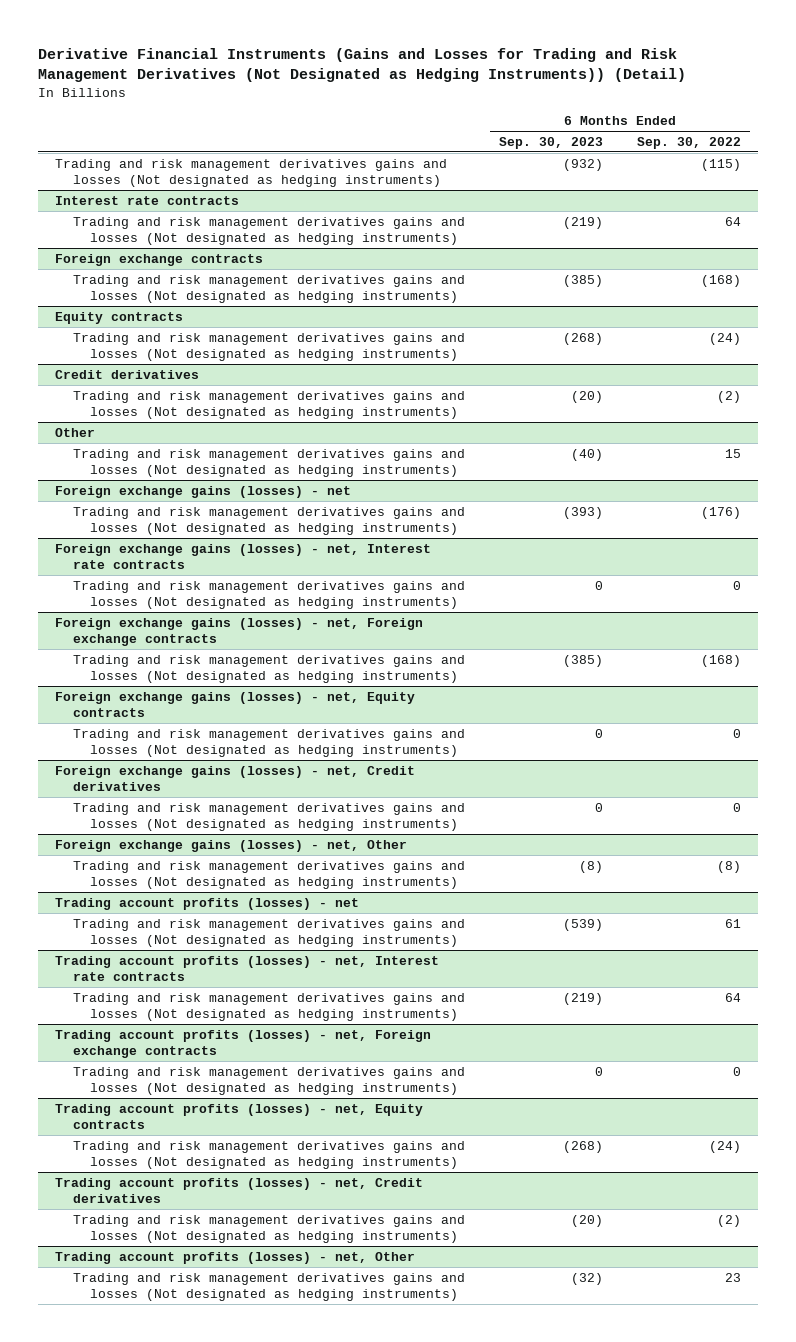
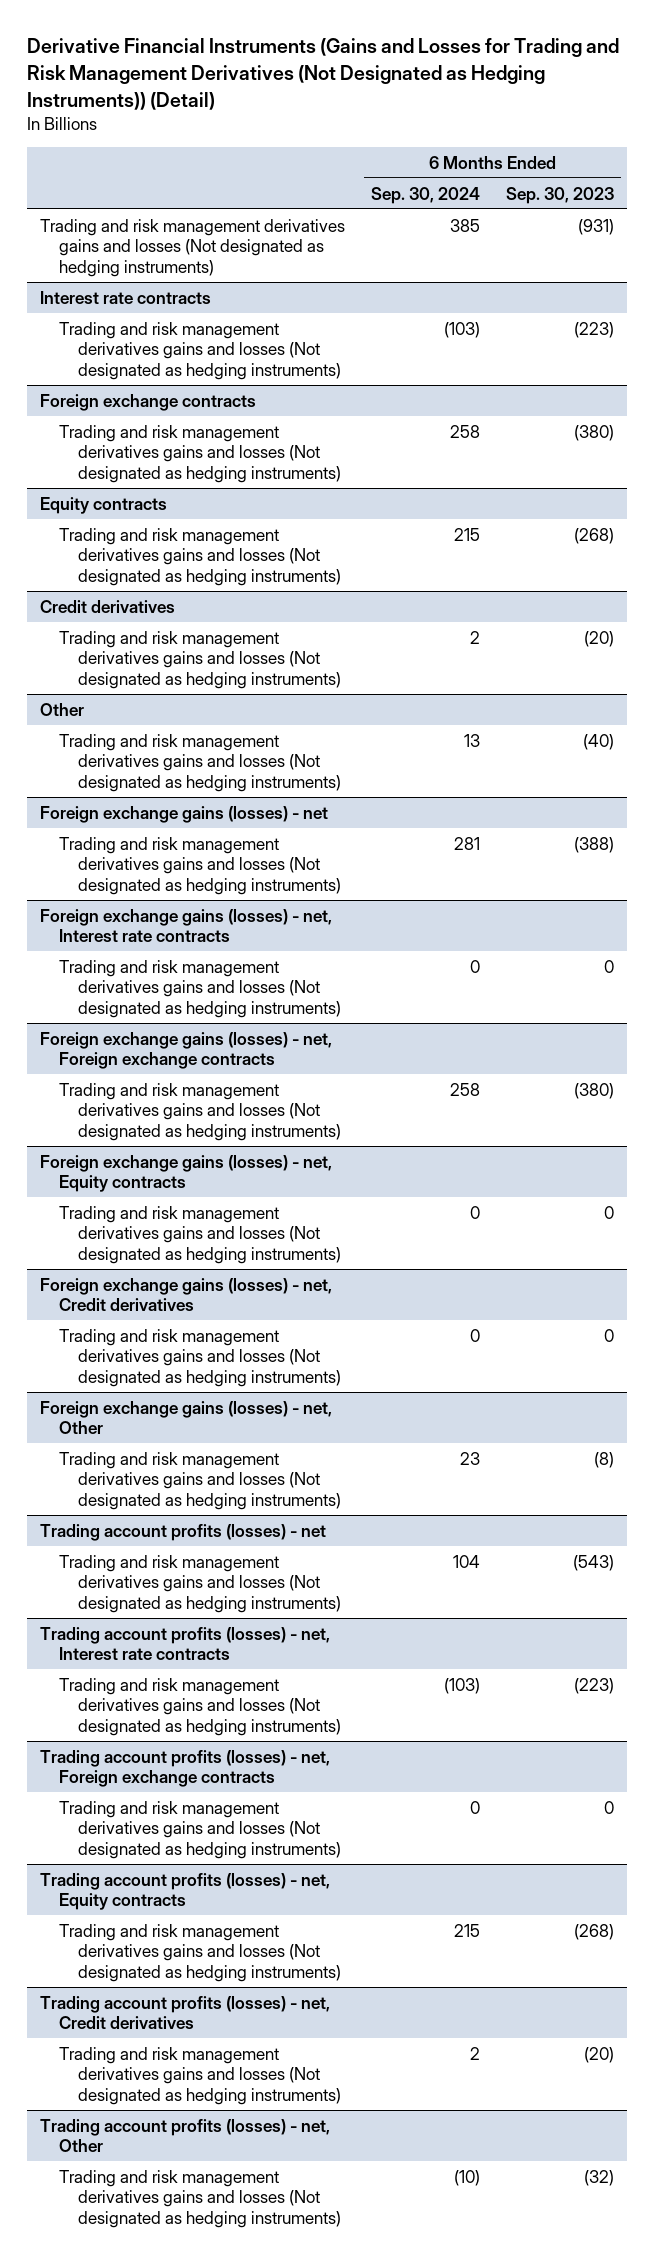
[637,136,742,149] Sep. 30, 2022 -> none
none -> [370,186,480,204] Sep. 30, 2024
[562,158,603,171] (932) -> [578,218,615,235] (931)
[562,216,603,229] (219) -> [574,321,615,338] (223)
[562,274,603,287] (385) -> [574,424,615,441] (380)
[562,506,603,519] (393) -> [574,836,615,853] (388)
[562,654,603,667] (385) -> [574,1082,615,1099] (380)
[562,918,603,931] (539) -> [573,1554,615,1571] (543)
[562,992,603,1005] (219) -> [574,1677,615,1694] (223)

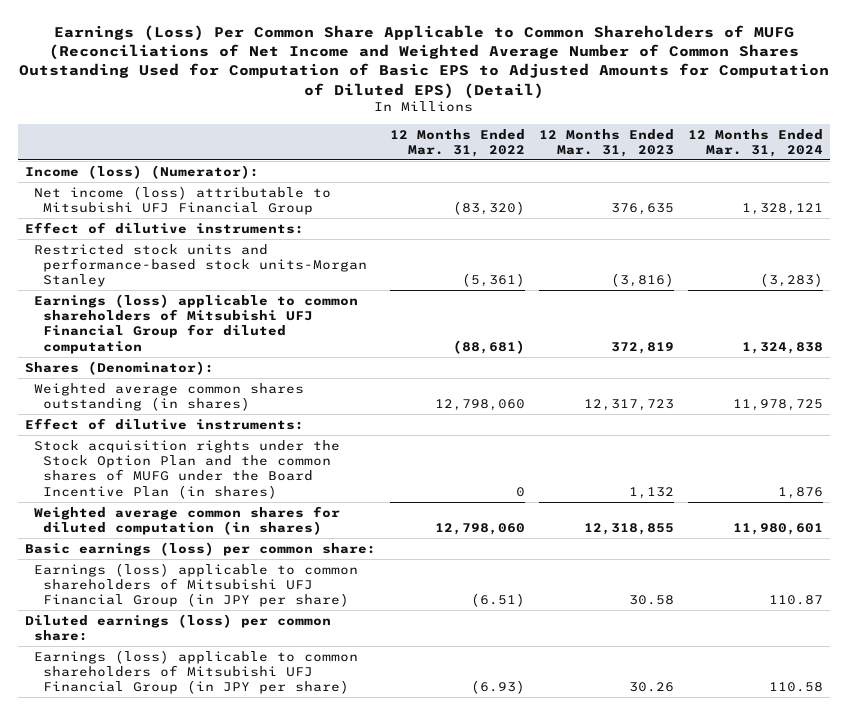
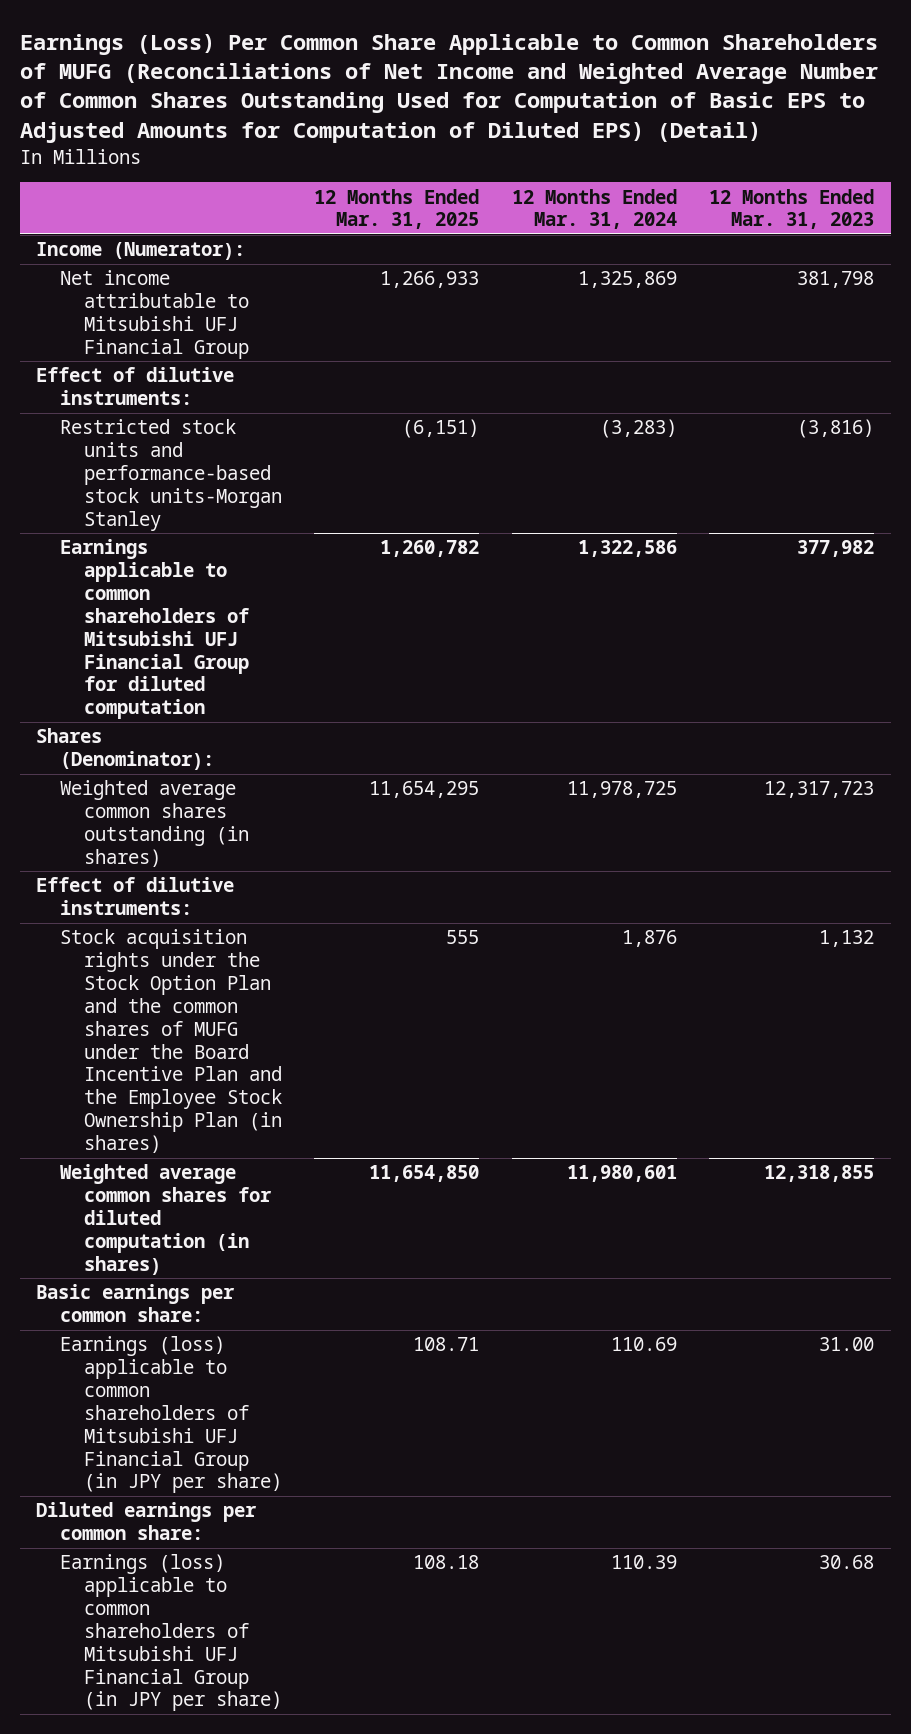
[389,128,525,157] 12 Months Ended Mar. 31, 2022 -> none
none -> [314,188,480,230] 12 Months Ended Mar. 31, 2025
[24,164,259,179] Income (loss) (Numerator): -> [36,242,246,261] Income (Numerator):
[33,185,331,216] Net income (loss) attributable to Mitsubishi UFJ Financial Group -> [60,270,249,359] Net income attributable to Mitsubishi UFJ Financial Group
[610,203,674,216] 376,635 -> [797,271,875,289] 381,798
[741,203,823,216] 1,328,121 -> [577,271,677,289] 1,325,869
[33,293,358,354] Earnings (loss) applicable to common shareholders of Mitsubishi UFJ Financial Group for diluted computation -> [60,539,250,720] Earnings applicable to common shareholders of Mitsubishi UFJ Financial Group for diluted computation
[610,341,674,354] 372,819 -> [797,540,875,558] 377,982
[741,341,823,354] 1,324,838 -> [577,540,677,558] 1,322,586
[33,439,340,499] Stock acquisition rights under the Stock Option Plan and the common shares of MUFG under the Board Incentive Plan (in shares) -> [60,929,282,1154] Stock acquisition rights under the Stock Option Plan and the common shares of MUFG under the Board Incentive Plan and the Employee Stock Ownership Plan (in shares)
[24,541,376,556] Basic earnings (loss) per common share: -> [36,1284,236,1323] Basic earnings per common share:
[628,595,674,606] 30.58 -> [819,1337,875,1352] 31.00
[768,595,823,606] 110.87 -> [610,1337,677,1352] 110.69
[24,613,331,642] Diluted earnings (loss) per common share: -> [36,1502,258,1541] Diluted earnings per common share:
[628,682,674,693] 30.26 -> [819,1555,875,1570] 30.68
[768,682,823,693] 110.58 -> [610,1555,677,1570] 110.39

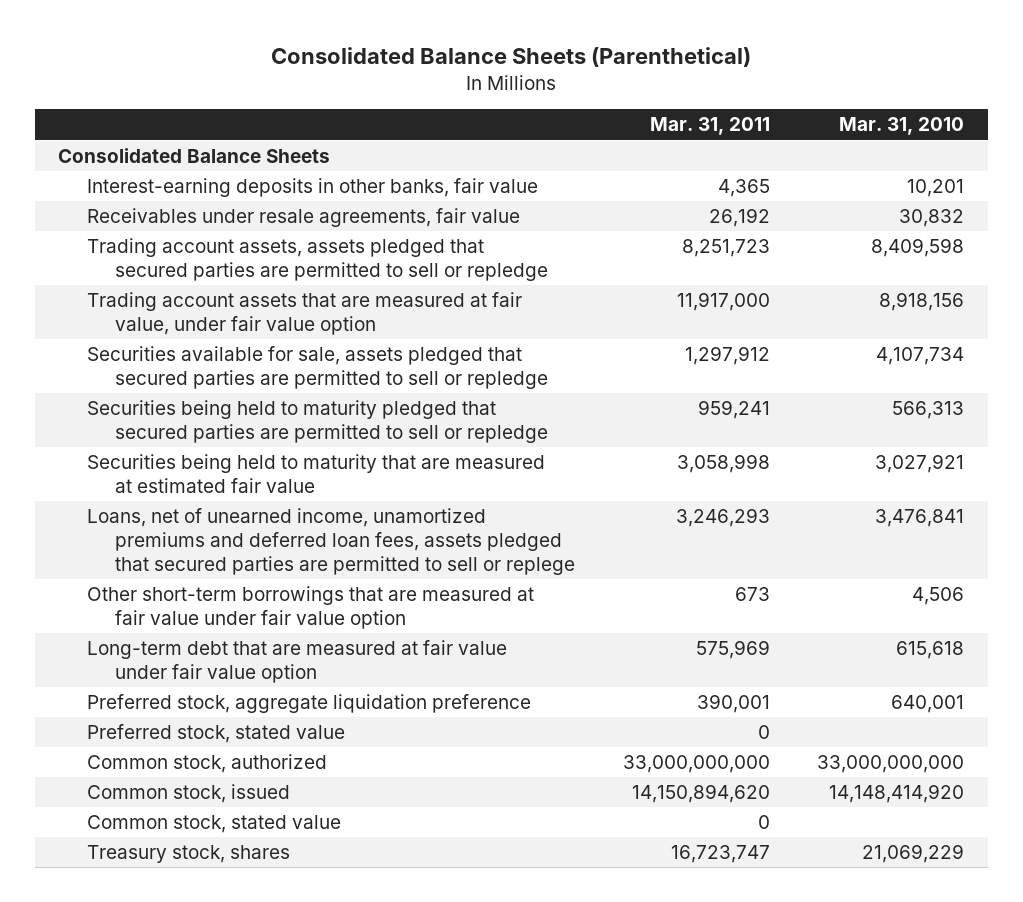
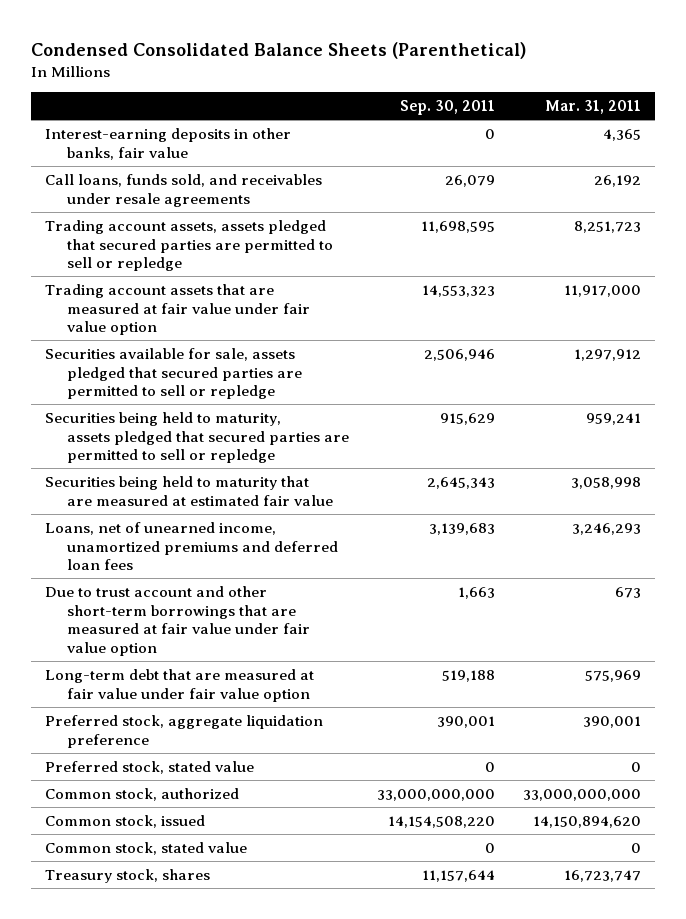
[271,47,752,68] Consolidated Balance Sheets (Parenthetical) -> [31,41,527,59] Condensed Consolidated Balance Sheets (Parenthetical)
[839,117,965,136] Mar. 31, 2010 -> none
none -> [399,100,495,116] Sep. 30, 2011
[58,148,331,164] Consolidated Balance Sheets -> none
[86,208,520,228] Receivables under resale agreements, fair value -> [45,173,323,207] Call loans, funds sold, and receivables under resale agreements
[86,292,522,335] Trading account assets that are measured at fair value, under fair value option -> [45,283,310,336] Trading account assets that are measured at fair value under fair value option
[86,400,549,443] Securities being held to maturity pledged that secured parties are permitted to sell or repledge -> [45,411,349,464] Securities being held to maturity, assets pledged that secured parties are permitted to sell or repledge
[86,508,576,575] Loans, net of unearned income, unamortized premiums and deferred loan fees, assets pledged that secured parties are permitted to sell or replege -> [45,521,338,571] Loans, net of unearned income, unamortized premiums and deferred loan fees
[86,586,534,629] Other short-term borrowings that are measured at fair value under fair value option -> [45,585,310,656] Due to trust account and other short-term borrowings that are measured at fair value under fair value option

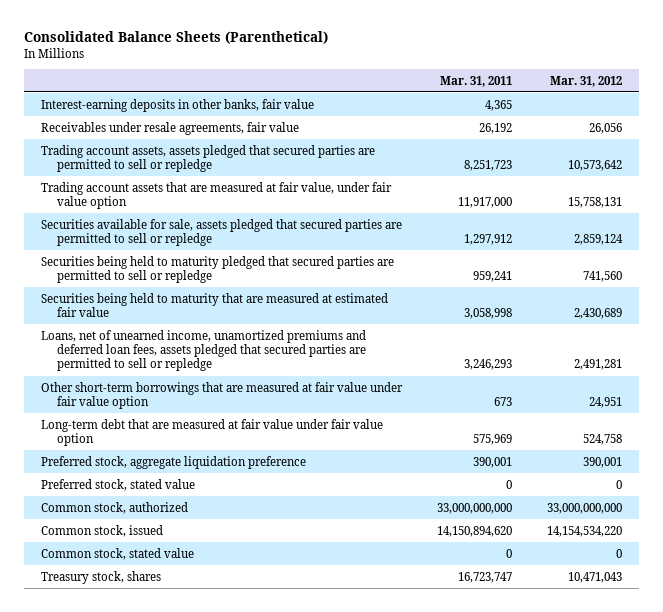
[31,41,527,59] Condensed Consolidated Balance Sheets (Parenthetical) -> [23,30,328,44] Consolidated Balance Sheets (Parenthetical)
[399,100,495,116] Sep. 30, 2011 -> none
none -> [549,75,622,87] Mar. 31, 2012
[45,173,323,207] Call loans, funds sold, and receivables under resale agreements -> [41,121,300,135] Receivables under resale agreements, fair value
[45,283,310,336] Trading account assets that are measured at fair value under fair value option -> [41,181,393,209] Trading account assets that are measured at fair value, under fair value option
[45,411,349,464] Securities being held to maturity, assets pledged that secured parties are permitted to sell or repledge -> [41,255,395,283] Securities being held to maturity pledged that secured parties are permitted to sell or repledge
[45,521,338,571] Loans, net of unearned income, unamortized premiums and deferred loan fees -> [41,329,367,372] Loans, net of unearned income, unamortized premiums and deferred loan fees, assets pledged that secured parties are permitted to sell or repledge
[45,585,310,656] Due to trust account and other short-term borrowings that are measured at fair value under fair value option -> [41,381,404,409] Other short-term borrowings that are measured at fair value under fair value option

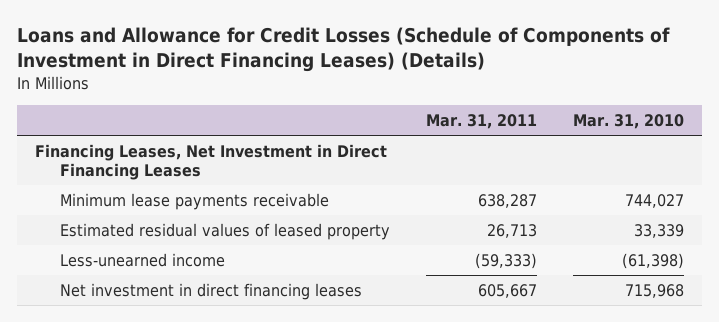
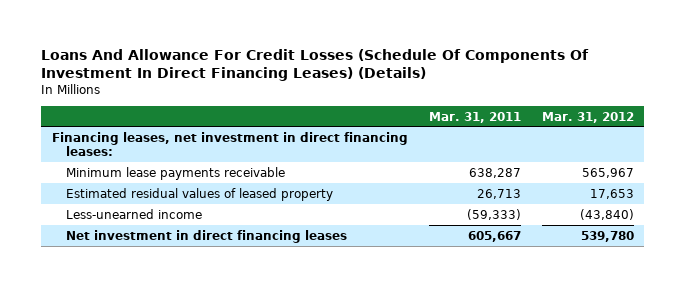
[16,26,670,72] Loans and Allowance for Credit Losses (Schedule of Components of Investment in Direct Financing Leases) (Details) -> [41,48,590,81] Loans And Allowance For Credit Losses (Schedule Of Components Of Investment In Direct Financing Leases) (Details)
[572,113,684,129] Mar. 31, 2010 -> none
none -> [541,111,634,123] Mar. 31, 2012
[34,144,387,180] Financing Leases, Net Investment in Direct Financing Leases -> [51,131,408,157] Financing leases, net investment in direct financing leases:

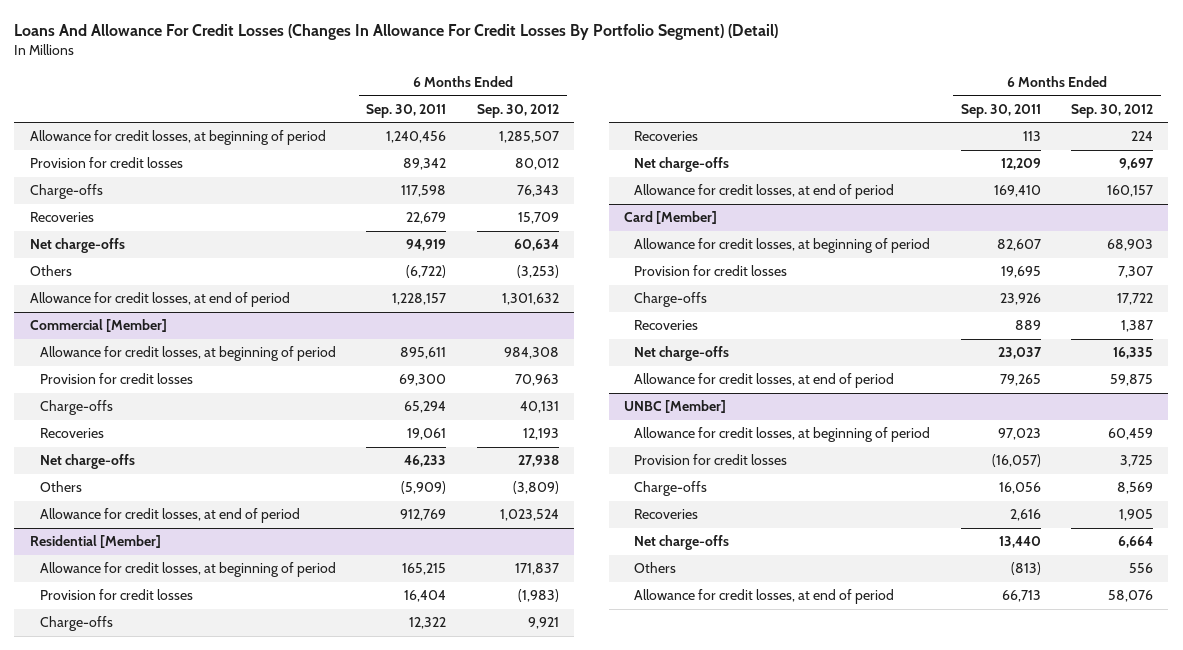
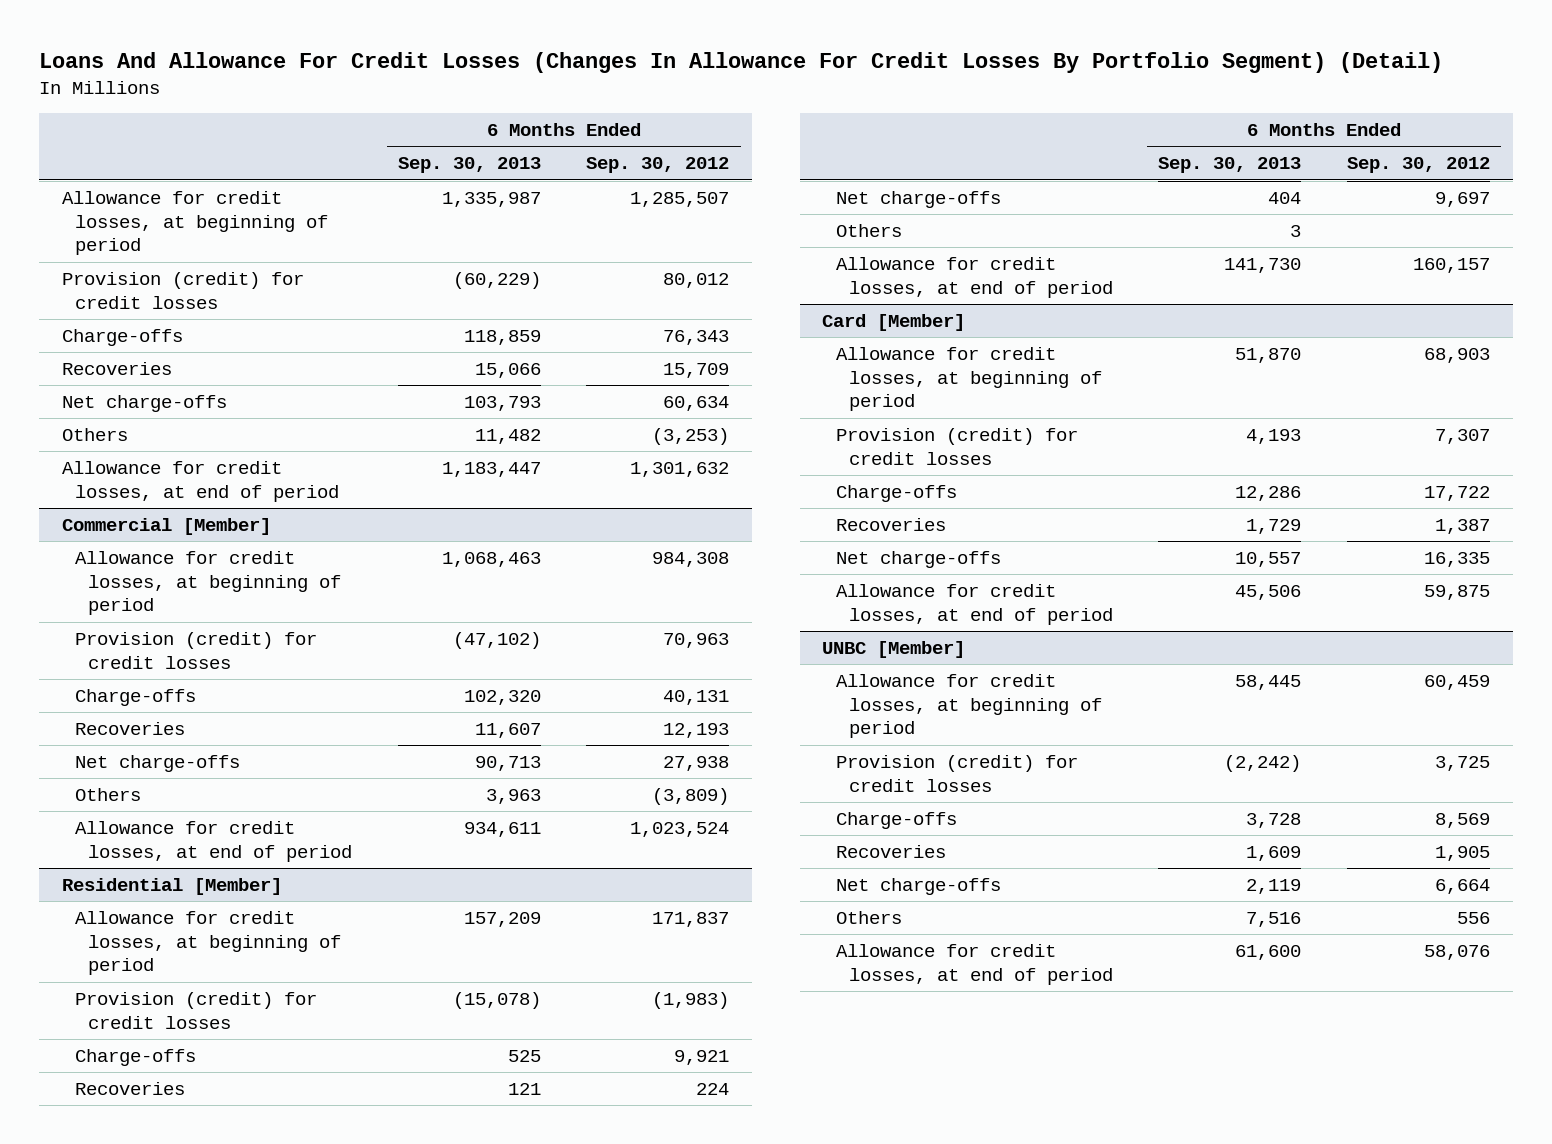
[366,103,447,118] Sep. 30, 2011 -> none
none -> [397,157,541,174] Sep. 30, 2013
[29,157,183,169] Provision for credit losses -> [61,271,304,309] Provision (credit) for credit losses
[40,373,194,385] Provision for credit losses -> [75,631,318,669] Provision (credit) for credit losses
[40,589,194,601] Provision for credit losses -> [75,991,318,1029] Provision (credit) for credit losses
none -> [835,223,902,237] Others
[634,265,788,277] Provision for credit losses -> [835,427,1078,465] Provision (credit) for credit losses
[634,454,788,466] Provision for credit losses -> [835,754,1078,792] Provision (credit) for credit losses

